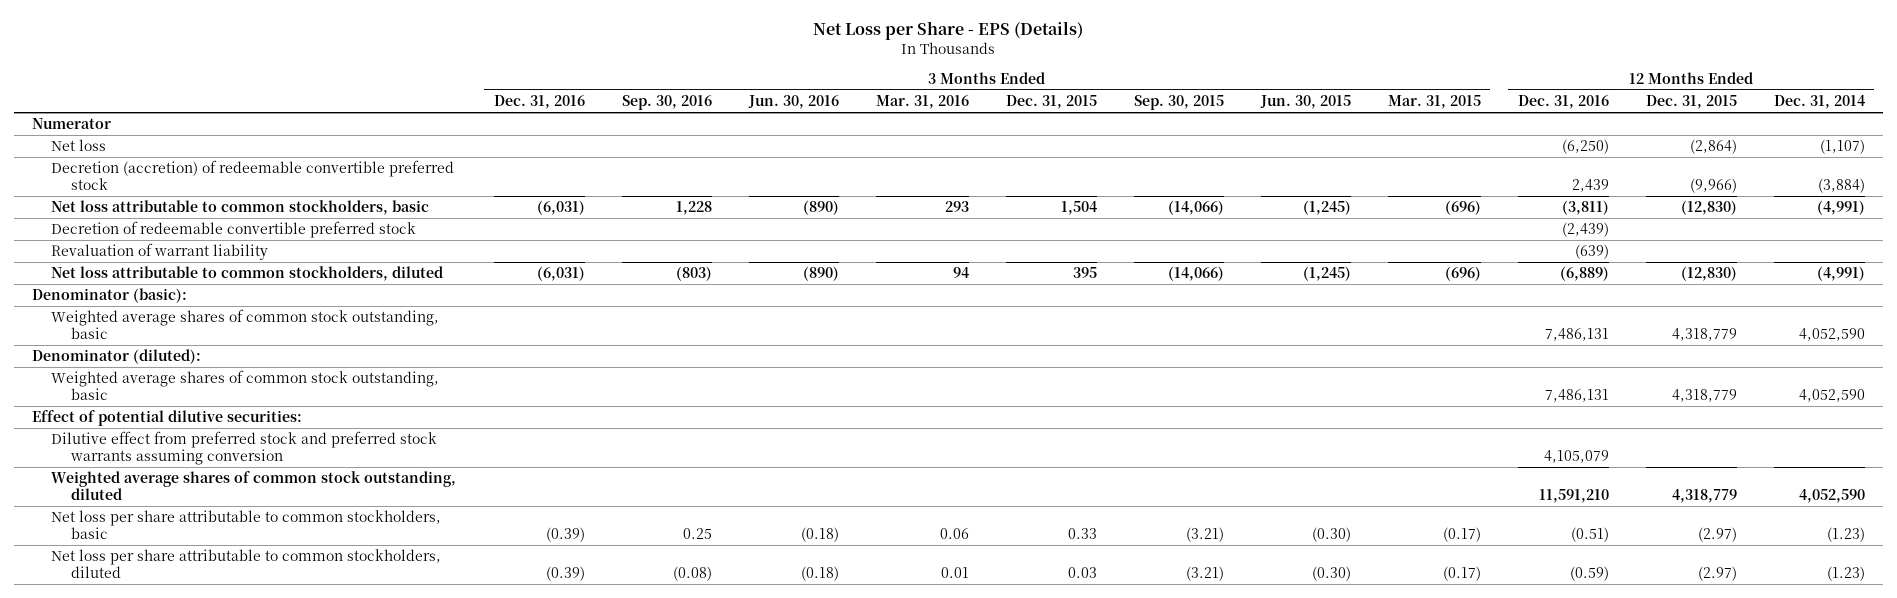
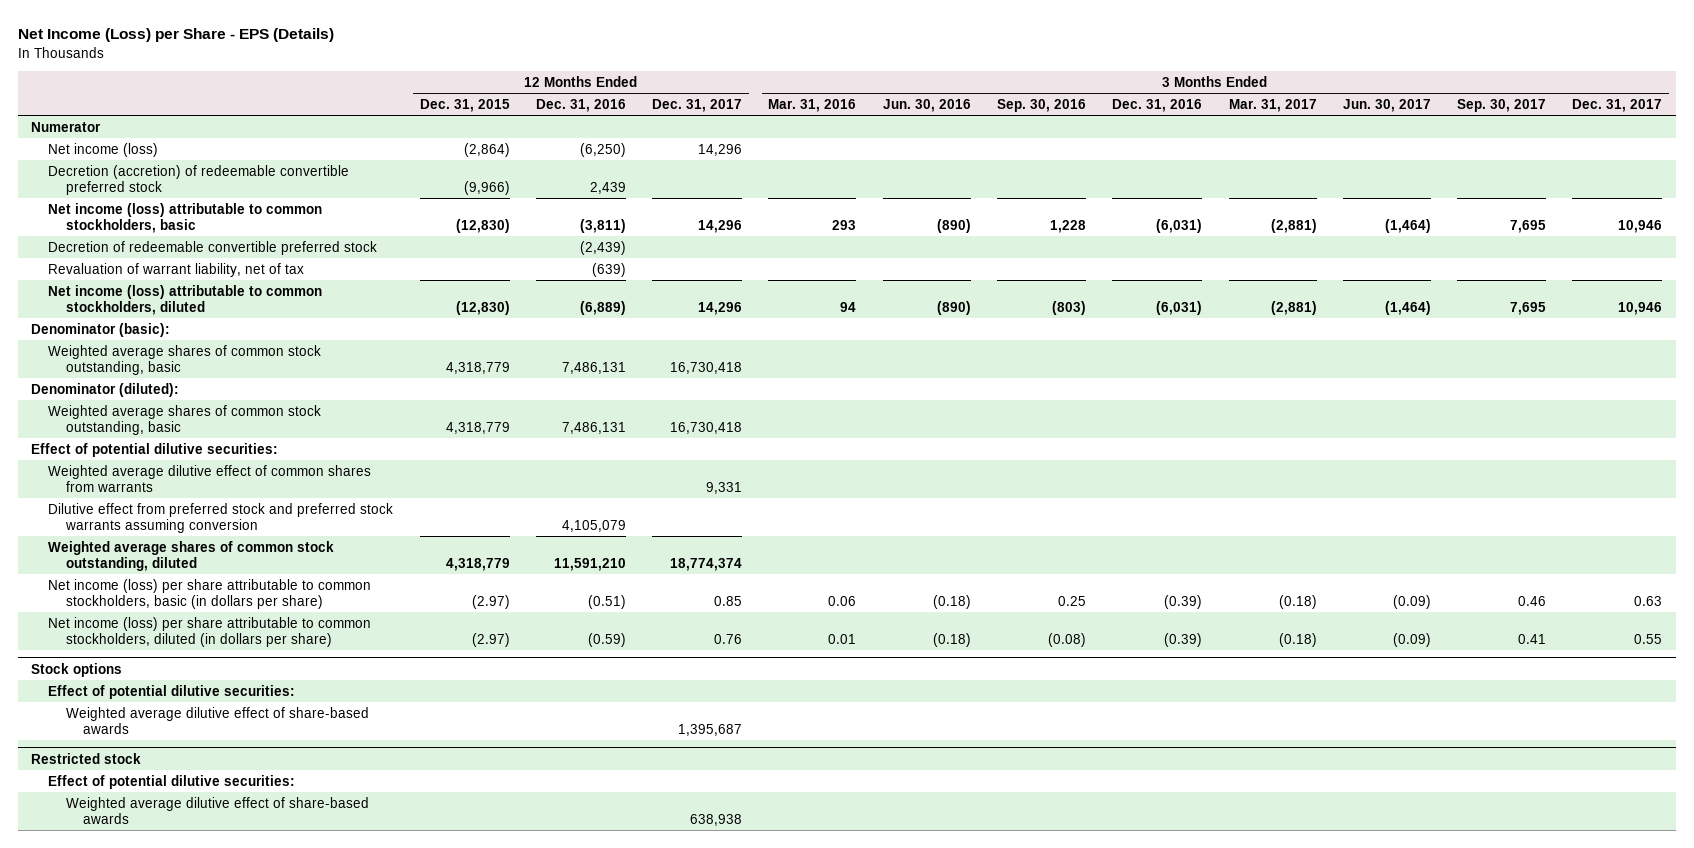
[813,20,1084,40] Net Loss per Share - EPS (Details) -> [18,28,335,43] Net Income (Loss) per Share - EPS (Details)
[1005,95,1097,110] Dec. 31, 2015 -> none
[1133,95,1224,111] Sep. 30, 2015 -> none
[1259,95,1351,110] Jun. 30, 2015 -> none
[1387,95,1481,110] Mar. 31, 2015 -> none
[1773,95,1865,110] Dec. 31, 2014 -> none
none -> [652,99,743,113] Dec. 31, 2017
none -> [1228,99,1317,113] Mar. 31, 2017
none -> [1342,99,1431,113] Jun. 30, 2017
none -> [1457,99,1547,113] Sep. 30, 2017
none -> [1572,99,1663,113] Dec. 31, 2017
[51,139,107,152] Net loss -> [48,142,159,157] Net income (loss)
[51,200,430,216] Net loss attributable to common stockholders, basic -> [48,202,323,233] Net income (loss) attributable to common stockholders, basic
[51,243,269,261] Revaluation of warrant liability -> [48,262,305,277] Revaluation of warrant liability, net of tax
[51,266,444,282] Net loss attributable to common stockholders, diluted -> [48,284,323,315] Net income (loss) attributable to common stockholders, diluted
none -> [48,464,372,492] Weighted average dilutive effect of common shares from warrants
[51,510,442,539] Net loss per share attributable to common stockholders, basic -> [48,578,372,609] Net income (loss) per share attributable to common stockholders, basic (in dollars per share)
[51,549,442,578] Net loss per share attributable to common stockholders, diluted -> [48,616,372,647] Net income (loss) per share attributable to common stockholders, diluted (in dollars per share)
none -> [31,662,123,677] Stock options
none -> [48,684,296,699] Effect of potential dilutive securities:
none -> [65,706,369,734] Weighted average dilutive effect of share-based awards
none -> [31,752,142,764] Restricted stock
none -> [48,774,296,789] Effect of potential dilutive securities:
none -> [65,796,369,824] Weighted average dilutive effect of share-based awards

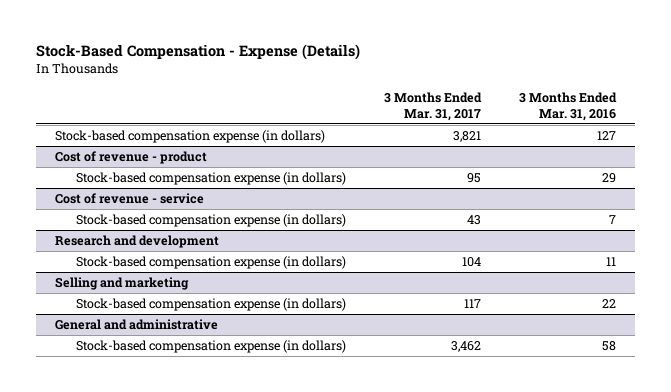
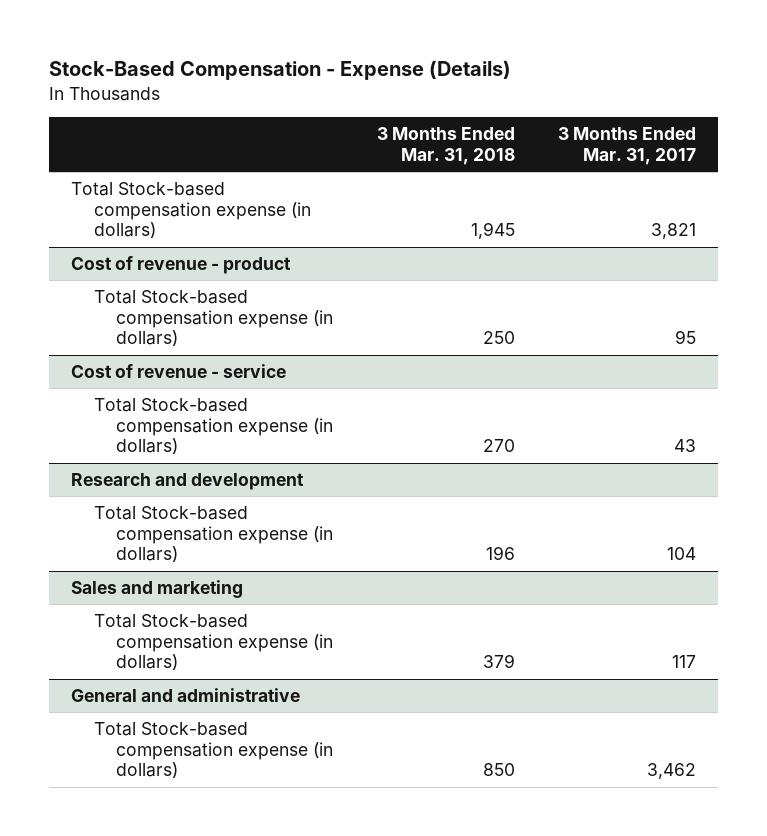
[518,91,617,121] 3 Months Ended Mar. 31, 2016 -> none
none -> [376,127,515,165] 3 Months Ended Mar. 31, 2018
[55,130,326,144] Stock-based compensation expense (in dollars) -> [70,182,311,239] Total Stock-based compensation expense (in dollars)
[75,172,346,186] Stock-based compensation expense (in dollars) -> [93,290,334,347] Total Stock-based compensation expense (in dollars)
[75,214,346,228] Stock-based compensation expense (in dollars) -> [93,398,334,455] Total Stock-based compensation expense (in dollars)
[75,256,346,270] Stock-based compensation expense (in dollars) -> [93,506,334,563] Total Stock-based compensation expense (in dollars)
[55,277,190,291] Selling and marketing -> [70,580,243,599] Sales and marketing
[75,298,346,312] Stock-based compensation expense (in dollars) -> [93,614,334,671] Total Stock-based compensation expense (in dollars)
[75,340,346,354] Stock-based compensation expense (in dollars) -> [93,722,334,779] Total Stock-based compensation expense (in dollars)

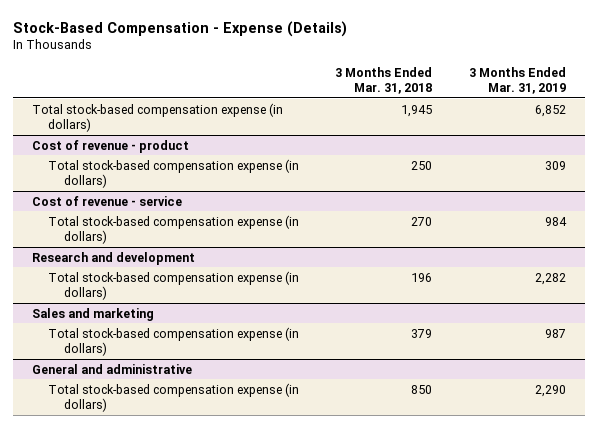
[558,127,697,165] 3 Months Ended Mar. 31, 2017 -> none
none -> [469,66,567,94] 3 Months Ended Mar. 31, 2019
[70,182,311,239] Total Stock-based compensation expense (in dollars) -> [31,102,283,132] Total stock-based compensation expense (in dollars)
[93,290,334,347] Total Stock-based compensation expense (in dollars) -> [47,158,299,188] Total stock-based compensation expense (in dollars)
[93,398,334,455] Total Stock-based compensation expense (in dollars) -> [47,214,299,244] Total stock-based compensation expense (in dollars)
[93,506,334,563] Total Stock-based compensation expense (in dollars) -> [47,270,299,300] Total stock-based compensation expense (in dollars)
[93,614,334,671] Total Stock-based compensation expense (in dollars) -> [47,326,299,356] Total stock-based compensation expense (in dollars)
[93,722,334,779] Total Stock-based compensation expense (in dollars) -> [47,382,299,412] Total stock-based compensation expense (in dollars)

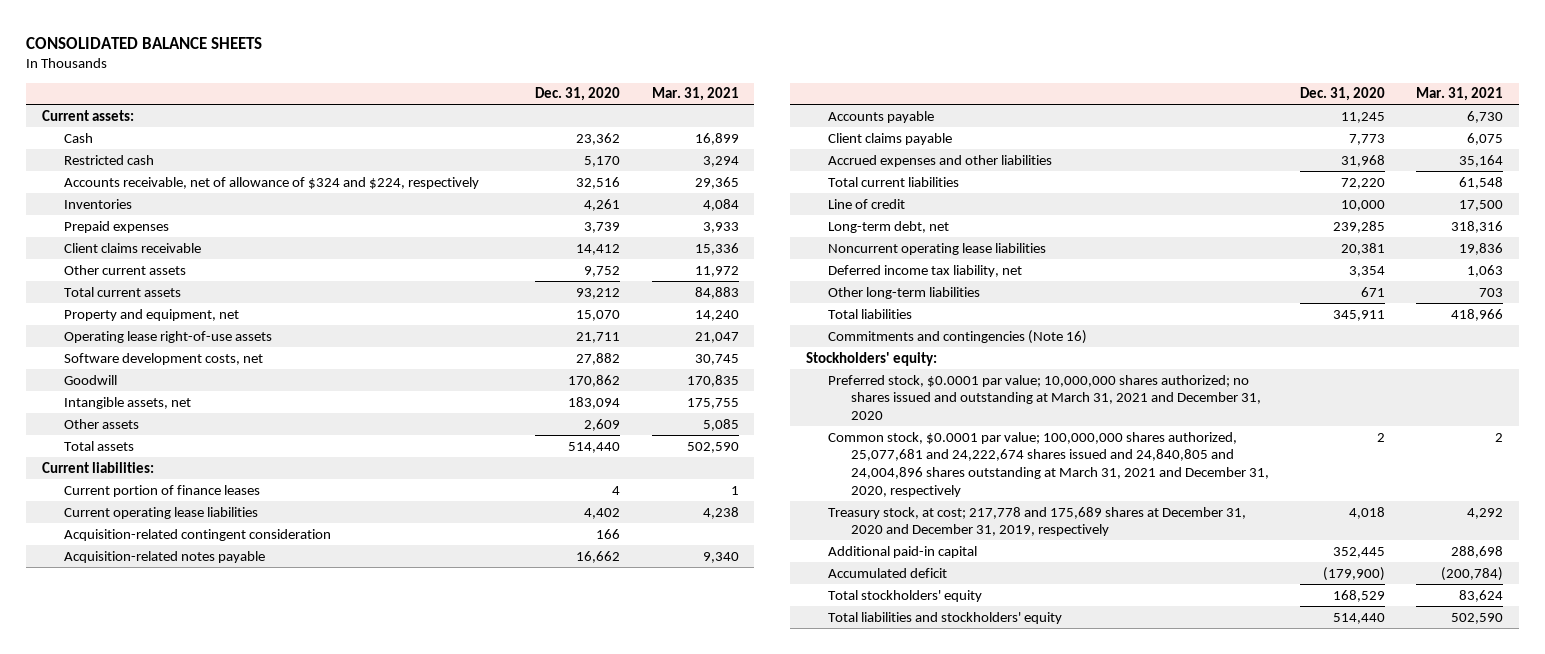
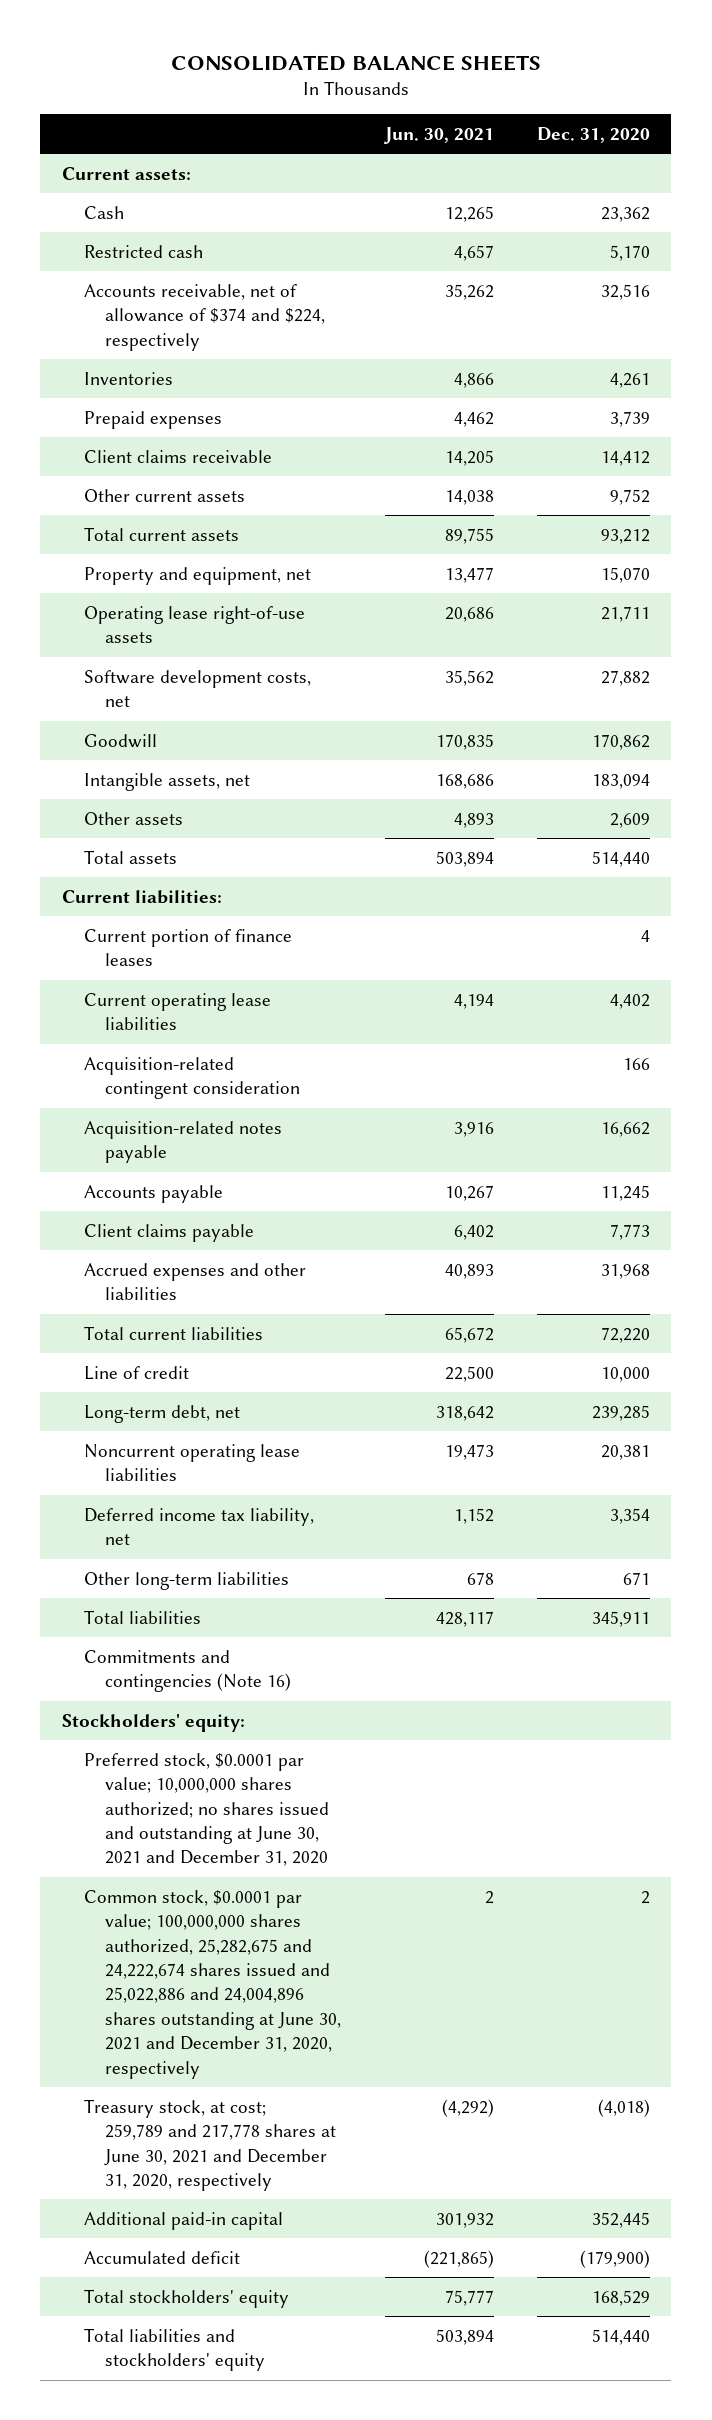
[651,87,739,102] Mar. 31, 2021 -> none
none -> [383,126,494,144] Jun. 30, 2021
[63,176,479,189] Accounts receivable, net of allowance of $324 and $224, respectively -> [83,283,326,351] Accounts receivable, net of allowance of $374 and $224, respectively
[828,374,1261,420] Preferred stock, $0.0001 par value; 10,000,000 shares authorized; no shares issued and outstanding at March 31, 2021 and December 31, 2020 -> [83,1752,330,1867] Preferred stock, $0.0001 par value; 10,000,000 shares authorized; no shares issued and outstanding at June 30, 2021 and December 31, 2020
[828,431,1269,497] Common stock, $0.0001 par value; 100,000,000 shares authorized, 25,077,681 and 24,222,674 shares issued and 24,840,805 and 24,004,896 shares outstanding at March 31, 2021 and December 31, 2020, respectively -> [83,1889,342,2079] Common stock, $0.0001 par value; 100,000,000 shares authorized, 25,282,675 and 24,222,674 shares issued and 25,022,886 and 24,004,896 shares outstanding at June 30, 2021 and December 31, 2020, respectively
[828,506,1247,537] Treasury stock, at cost; 217,778 and 175,689 shares at December 31, 2020 and December 31, 2019, respectively -> [83,2098,337,2191] Treasury stock, at cost; 259,789 and 217,778 shares at June 30, 2021 and December 31, 2020, respectively
[1348,506,1385,519] 4,018 -> [597,2098,650,2117] (4,018)

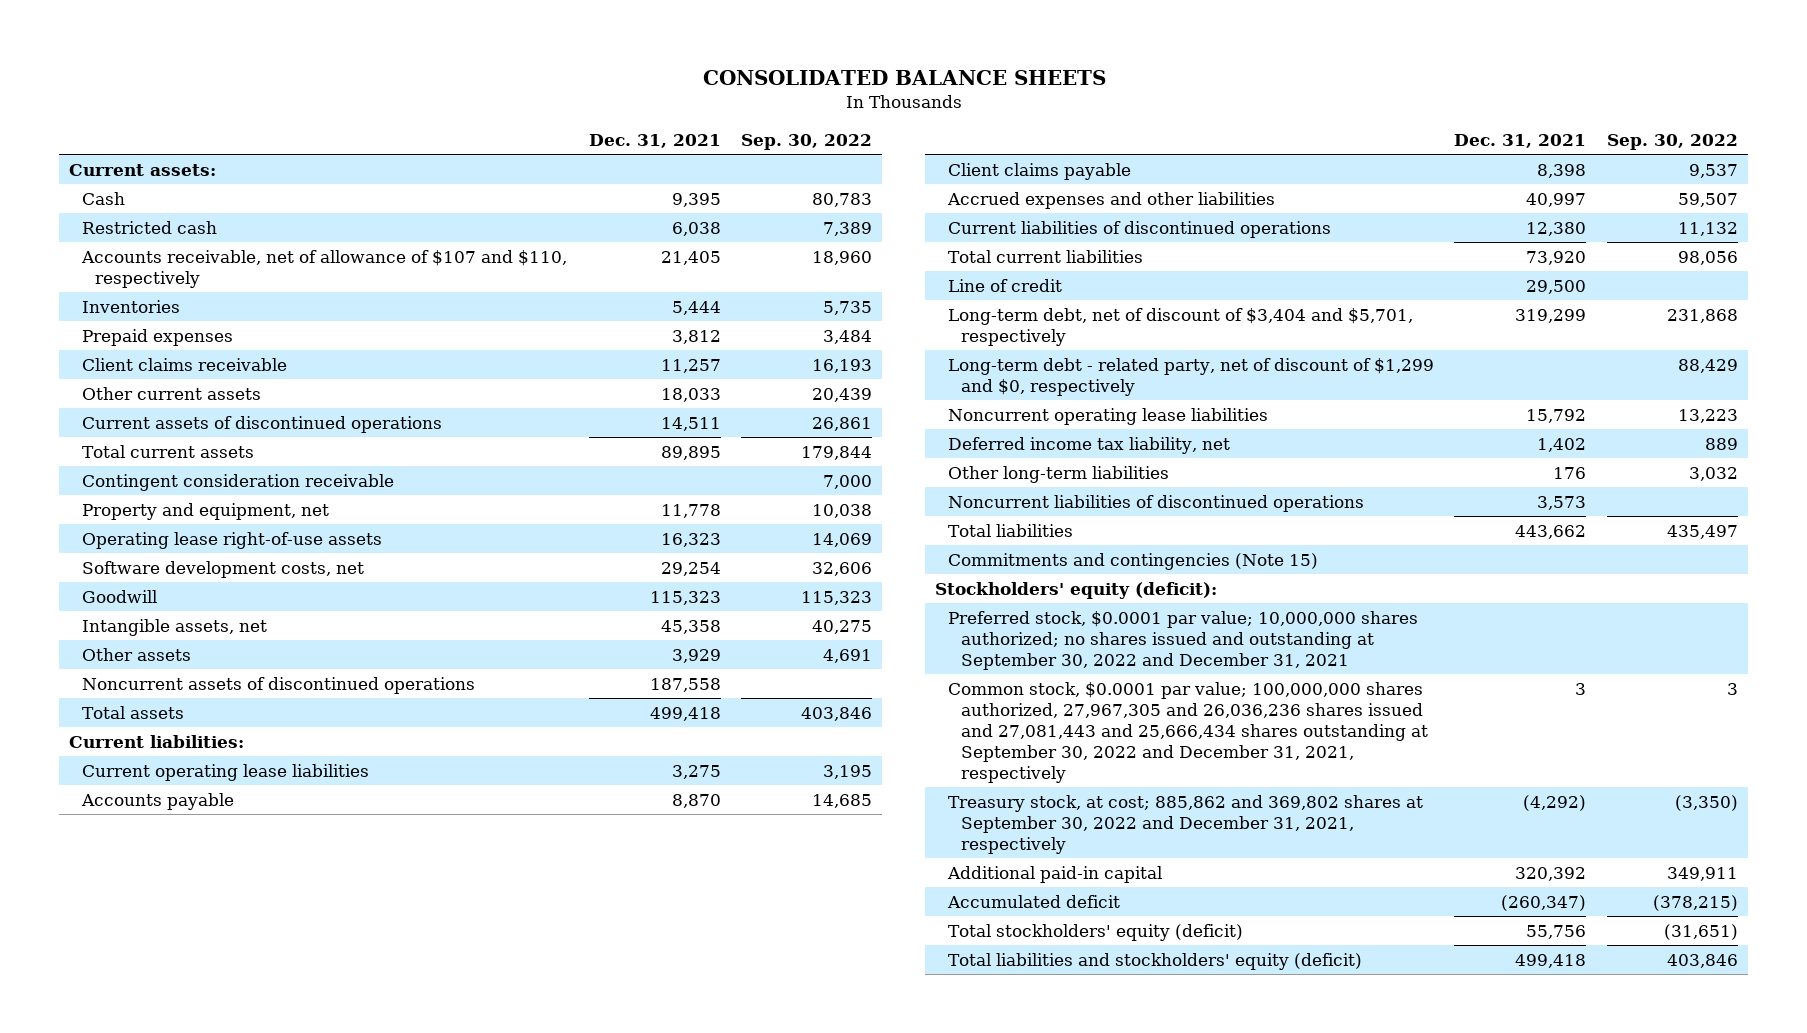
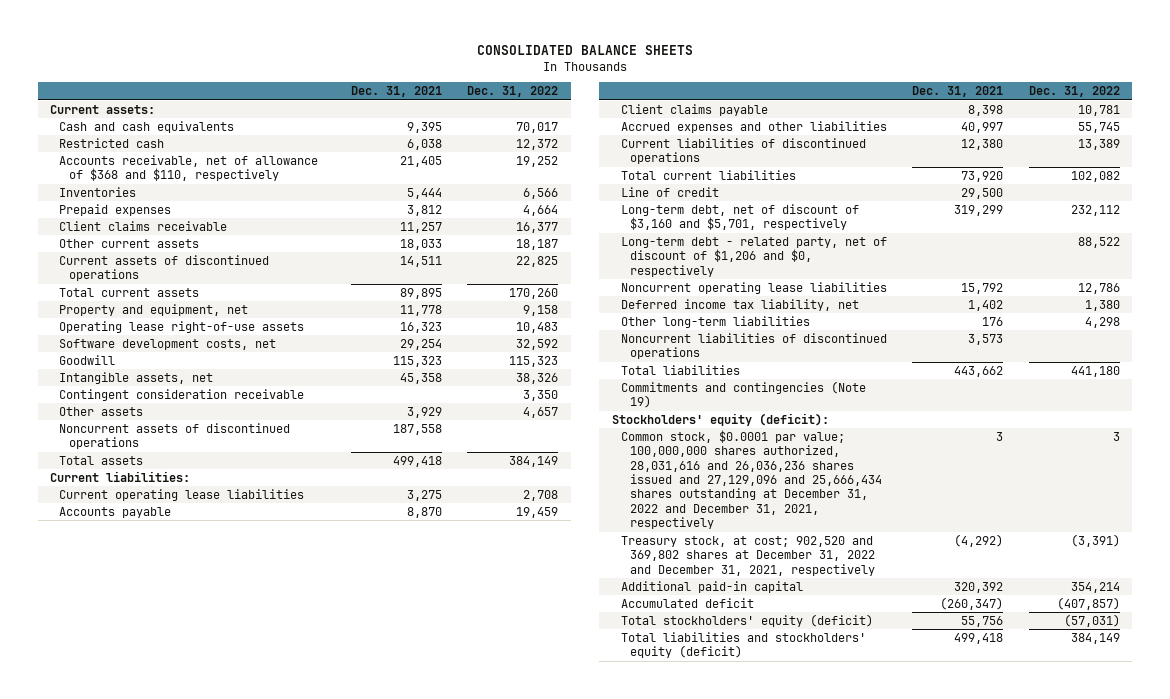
[741,133,873,150] Sep. 30, 2022 -> none
none -> [467,86,559,98] Dec. 31, 2022
[81,191,125,205] Cash -> [59,120,235,133] Cash and cash equivalents
[80,249,567,288] Accounts receivable, net of allowance of $107 and $110, respectively -> [59,154,319,182] Accounts receivable, net of allowance of $368 and $110, respectively
[81,473,394,491] Contingent consideration receivable -> [59,388,305,401] Contingent consideration receivable
[947,307,1413,346] Long-term debt, net of discount of $3,404 and $5,701, respectively -> [621,203,860,231] Long-term debt, net of discount of $3,160 and $5,701, respectively
[947,357,1434,396] Long-term debt - related party, net of discount of $1,299 and $0, respectively -> [621,236,888,277] Long-term debt - related party, net of discount of $1,206 and $0, respectively
[947,552,1318,570] Commitments and contingencies (Note 15) -> [621,380,867,409] Commitments and contingencies (Note 19)
[947,610,1418,670] Preferred stock, $0.0001 par value; 10,000,000 shares authorized; no shares issued and outstanding at September 30, 2022 and December 31, 2021 -> none
[947,681,1428,783] Common stock, $0.0001 par value; 100,000,000 shares authorized, 27,967,305 and 26,036,236 shares issued and 27,081,443 and 25,666,434 shares outstanding at September 30, 2022 and December 31, 2021, respectively -> [621,429,883,530] Common stock, $0.0001 par value; 100,000,000 shares authorized, 28,031,616 and 26,036,236 shares issued and 27,129,096 and 25,666,434 shares outstanding at December 31, 2022 and December 31, 2021, respectively
[947,794,1423,854] Treasury stock, at cost; 885,862 and 369,802 shares at September 30, 2022 and December 31, 2021, respectively -> [621,535,876,576] Treasury stock, at cost; 902,520 and 369,802 shares at December 31, 2022 and December 31, 2021, respectively

